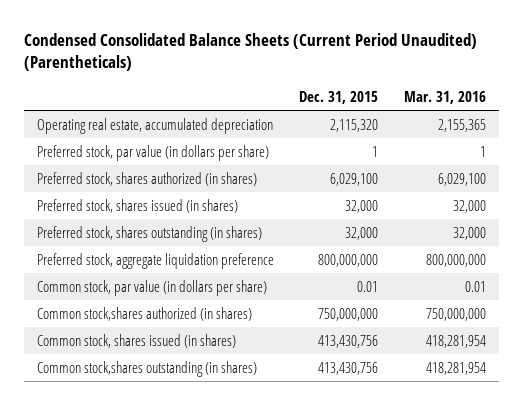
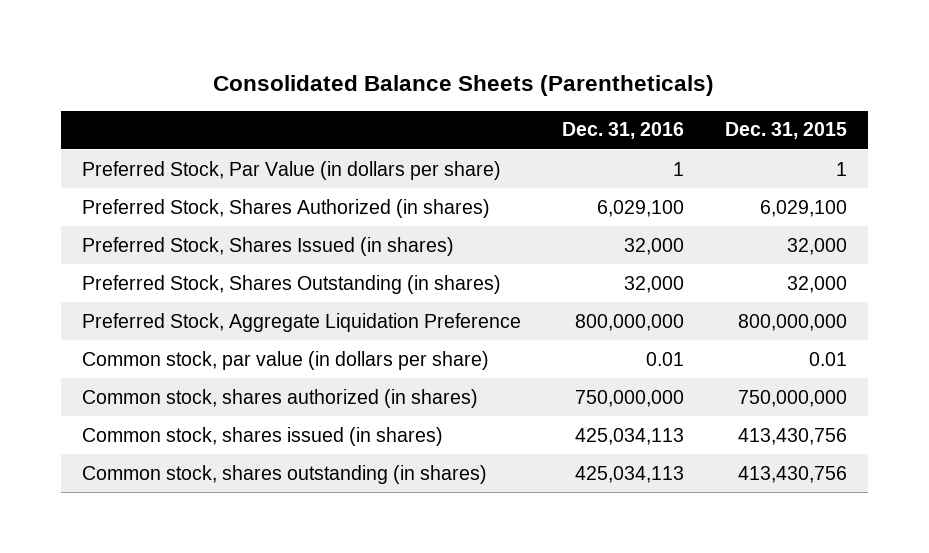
[23,33,477,72] Condensed Consolidated Balance Sheets (Current Period Unaudited) (Parentheticals) -> [213,75,715,97] Consolidated Balance Sheets (Parentheticals)
[403,90,486,104] Mar. 31, 2016 -> none
none -> [561,122,684,140] Dec. 31, 2016
[36,117,273,134] Operating real estate, accumulated depreciation -> none
[36,144,269,161] Preferred stock, par value (in dollars per share) -> [81,160,501,180] Preferred Stock, Par Value (in dollars per share)
[36,171,257,186] Preferred stock, shares authorized (in shares) -> [81,198,490,218] Preferred Stock, Shares Authorized (in shares)
[36,198,238,213] Preferred stock, shares issued (in shares) -> [81,236,454,256] Preferred Stock, Shares Issued (in shares)
[36,225,262,242] Preferred stock, shares outstanding (in shares) -> [81,274,501,294] Preferred Stock, Shares Outstanding (in shares)
[36,252,274,269] Preferred stock, aggregate liquidation preference -> [81,312,521,332] Preferred Stock, Aggregate Liquidation Preference
[36,306,252,321] Common stock,shares authorized (in shares) -> [81,388,478,408] Common stock, shares authorized (in shares)
[36,360,257,377] Common stock,shares outstanding (in shares) -> [81,464,487,484] Common stock, shares outstanding (in shares)

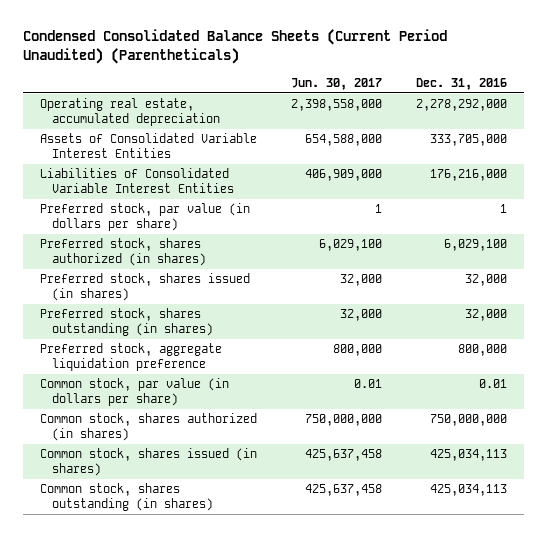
[213,75,715,97] Consolidated Balance Sheets (Parentheticals) -> [22,29,447,65] Condensed Consolidated Balance Sheets (Current Period Unaudited) (Parentheticals)
[725,122,848,140] Dec. 31, 2015 -> none
none -> [290,77,382,90] Jun. 30, 2017
none -> [39,98,220,127] Operating real estate, accumulated depreciation
none -> [39,133,257,159] Assets of Consolidated Variable Interest Entities
none -> [39,168,234,194] Liabilities of Consolidated Variable Interest Entities
[81,160,501,180] Preferred Stock, Par Value (in dollars per share) -> [39,203,250,232] Preferred stock, par value (in dollars per share)
[81,198,490,218] Preferred Stock, Shares Authorized (in shares) -> [39,238,206,267] Preferred stock, shares authorized (in shares)
[81,236,454,256] Preferred Stock, Shares Issued (in shares) -> [39,273,250,302] Preferred stock, shares issued (in shares)
[81,274,501,294] Preferred Stock, Shares Outstanding (in shares) -> [39,308,213,337] Preferred stock, shares outstanding (in shares)
[81,312,521,332] Preferred Stock, Aggregate Liquidation Preference -> [39,343,222,372] Preferred stock, aggregate liquidation preference
[574,313,684,331] 800,000,000 -> [457,344,507,357] 800,000

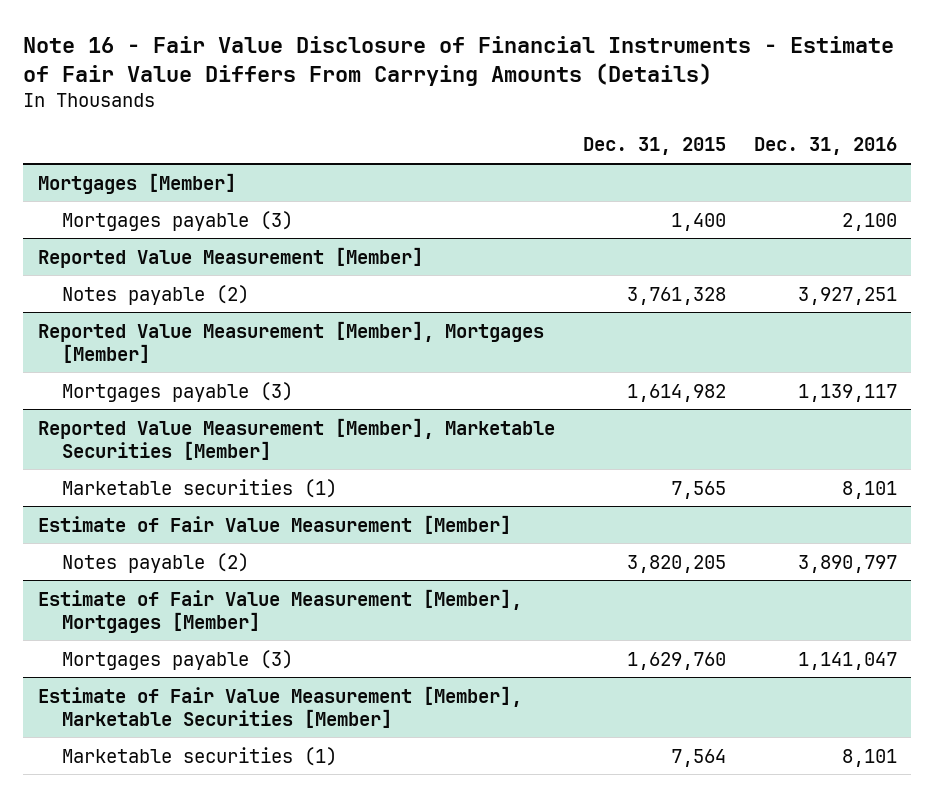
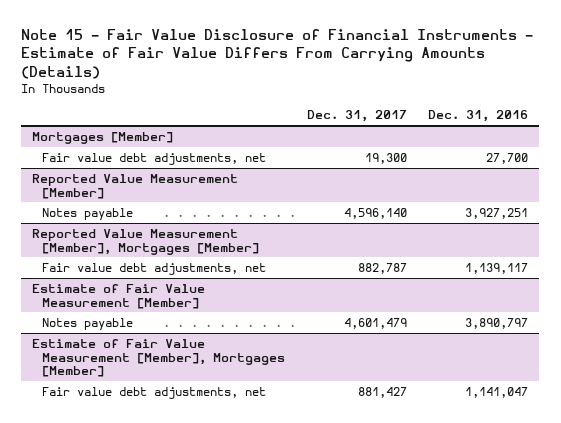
[23,35,895,86] Note 16 - Fair Value Disclosure of Financial Instruments - Estimate of Fair Value Differs From Carrying Amounts (Details) -> [21,28,534,79] Note 15 - Fair Value Disclosure of Financial Instruments - Estimate of Fair Value Differs From Carrying Amounts (Details)
[582,137,726,156] Dec. 31, 2015 -> none
none -> [306,110,407,123] Dec. 31, 2017
[61,210,293,231] Mortgages payable (3) -> none
none -> [41,152,266,165] Fair value debt adjustments, net
[61,284,249,305] Notes payable (2) -> [41,207,133,220] Notes payable
[37,417,555,460] Reported Value Measurement [Member], Marketable Securities [Member] -> none
[61,478,337,498] Marketable securities (1) -> none
[61,381,293,402] Mortgages payable (3) -> [41,262,266,275] Fair value debt adjustments, net
[61,552,249,573] Notes payable (2) -> [41,317,133,330] Notes payable
[37,685,522,728] Estimate of Fair Value Measurement [Member], Marketable Securities [Member] -> none
[61,746,337,766] Marketable securities (1) -> none
[61,649,293,670] Mortgages payable (3) -> [41,386,266,399] Fair value debt adjustments, net

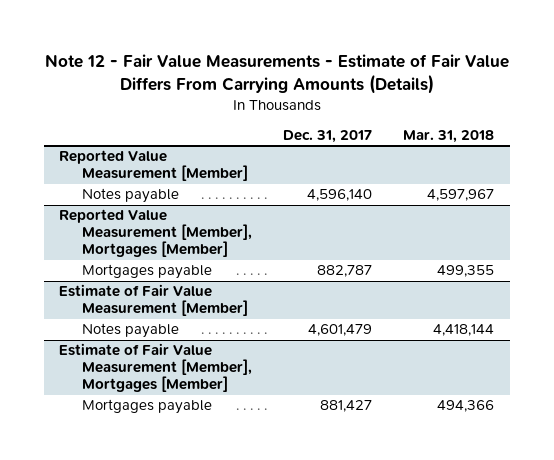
[21,28,534,79] Note 15 - Fair Value Disclosure of Financial Instruments - Estimate of Fair Value Differs From Carrying Amounts (Details) -> [44,53,509,94] Note 12 - Fair Value Measurements - Estimate of Fair Value Differs From Carrying Amounts (Details)
[428,110,529,123] Dec. 31, 2016 -> none
none -> [403,129,495,143] Mar. 31, 2018
[32,131,174,144] Mortgages [Member] -> none
[41,152,266,165] Fair value debt adjustments, net -> none
[41,262,266,275] Fair value debt adjustments, net -> [81,264,212,280] Mortgages payable
[41,386,266,399] Fair value debt adjustments, net -> [81,399,212,415] Mortgages payable

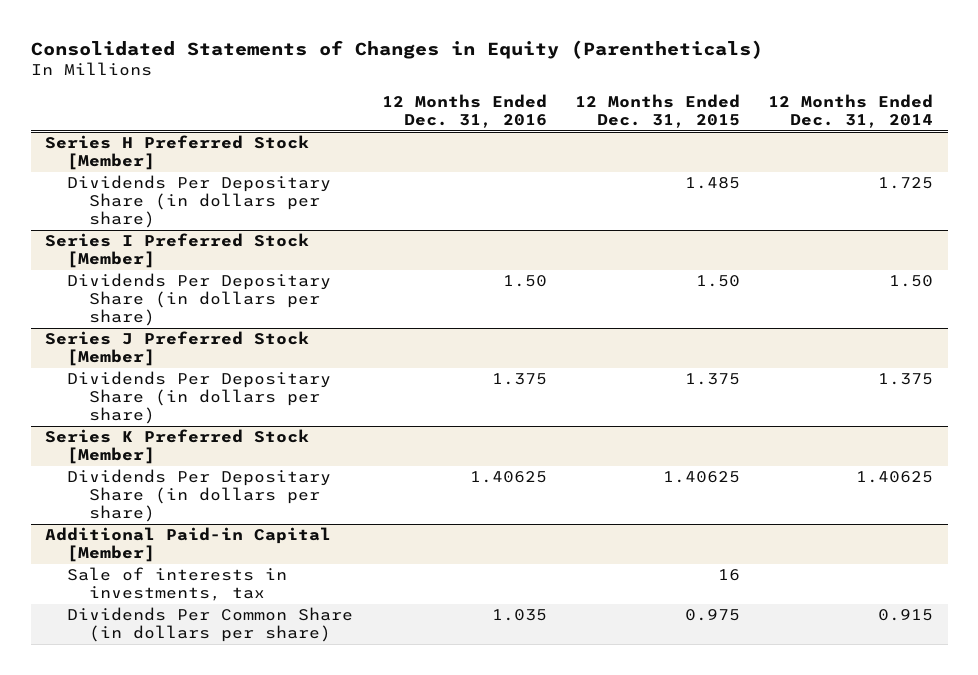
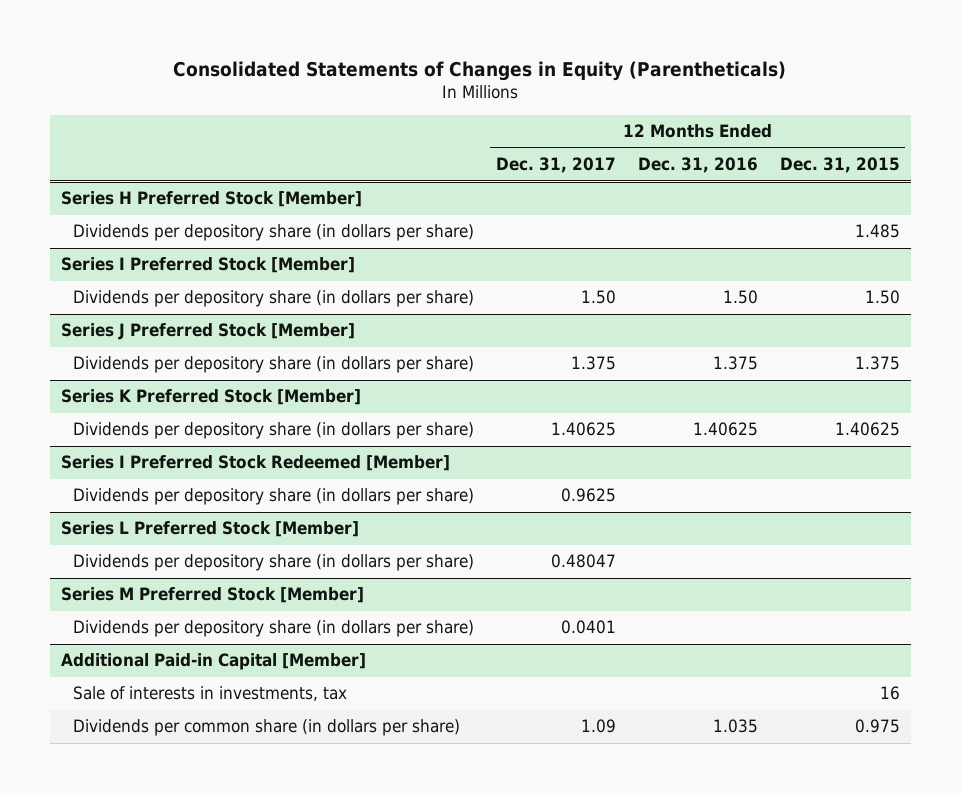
[768,93,934,128] 12 Months Ended Dec. 31, 2014 -> none
none -> [495,157,616,174] Dec. 31, 2017
[67,175,332,229] Dividends Per Depositary Share (in dollars per share) -> [73,224,475,242] Dividends per depository share (in dollars per share)
[67,273,332,327] Dividends Per Depositary Share (in dollars per share) -> [73,290,475,308] Dividends per depository share (in dollars per share)
[67,371,332,425] Dividends Per Depositary Share (in dollars per share) -> [73,356,475,374] Dividends per depository share (in dollars per share)
[67,469,332,523] Dividends Per Depositary Share (in dollars per share) -> [73,422,475,440] Dividends per depository share (in dollars per share)
none -> [61,455,451,472] Series I Preferred Stock Redeemed [Member]
none -> [73,488,475,506] Dividends per depository share (in dollars per share)
none -> [61,521,360,538] Series L Preferred Stock [Member]
none -> [73,554,475,572] Dividends per depository share (in dollars per share)
none -> [61,587,365,604] Series M Preferred Stock [Member]
none -> [73,620,475,638] Dividends per depository share (in dollars per share)
[67,607,354,643] Dividends Per Common Share (in dollars per share) -> [73,719,461,737] Dividends per common share (in dollars per share)

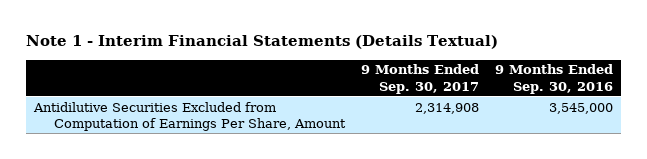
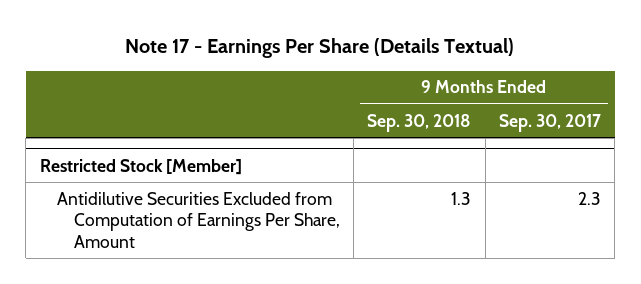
[25,35,498,50] Note 1 - Interim Financial Statements (Details Textual) -> [125,38,515,59] Note 17 - Earnings Per Share (Details Textual)
[495,64,614,94] 9 Months Ended Sep. 30, 2016 -> none
none -> [367,113,472,132] Sep. 30, 2018
none -> [39,158,242,175] Restricted Stock [Member]
[415,102,480,114] 2,314,908 -> [577,191,601,205] 2.3

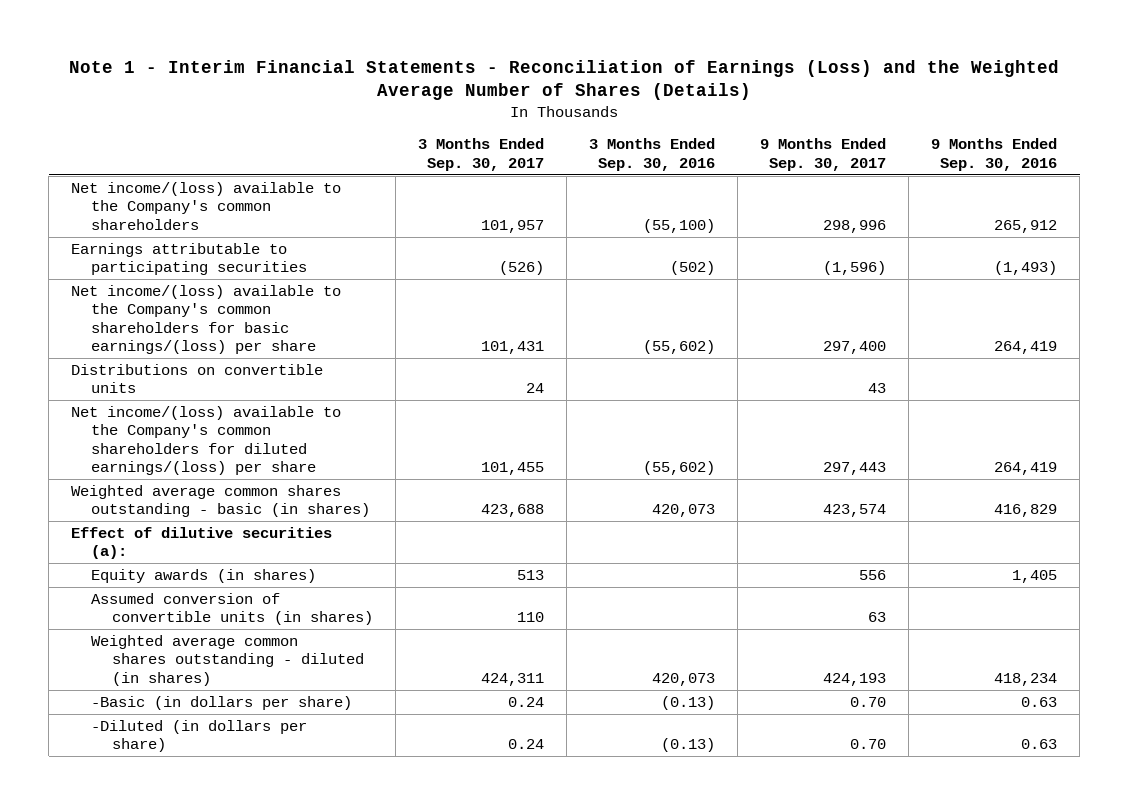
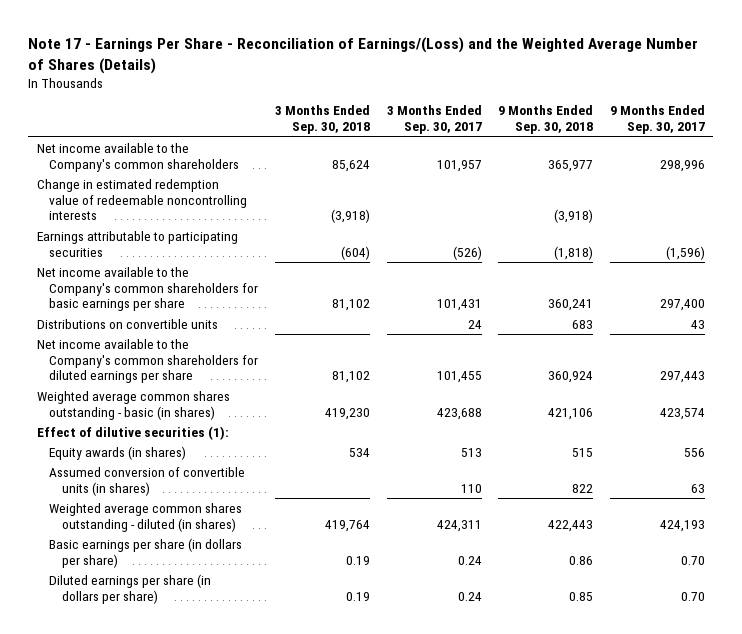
[69,59,1060,101] Note 1 - Interim Financial Statements - Reconciliation of Earnings (Loss) and the Weighted Average Number of Shares (Details) -> [28,36,699,74] Note 17 - Earnings Per Share - Reconciliation of Earnings/(Loss) and the Weighted Average Number of Shares (Details)
[588,138,715,171] 3 Months Ended Sep. 30, 2016 -> none
[931,138,1058,171] 9 Months Ended Sep. 30, 2016 -> none
none -> [275,105,371,135] 3 Months Ended Sep. 30, 2018
none -> [498,105,594,135] 9 Months Ended Sep. 30, 2018
[71,181,342,230] Net income/(loss) available to the Company's common shareholders -> [36,142,240,172] Net income available to the Company's common shareholders
none -> [36,178,248,221] Change in estimated redemption value of redeemable noncontrolling interests
[71,284,342,355] Net income/(loss) available to the Company's common shareholders for basic earnings/(loss) per share -> [36,266,259,312] Net income available to the Company's common shareholders for basic earnings per share
[71,405,342,476] Net income/(loss) available to the Company's common shareholders for diluted earnings/(loss) per share -> [36,338,259,384] Net income available to the Company's common shareholders for diluted earnings per share
[71,526,333,560] Effect of dilutive securities (a): -> [36,425,229,440] Effect of dilutive securities (1):
[91,695,353,710] -Basic (in dollars per share) -> [49,537,243,568] Basic earnings per share (in dollars per share)
[91,719,308,753] -Diluted (in dollars per share) -> [49,573,212,604] Diluted earnings per share (in dollars per share)

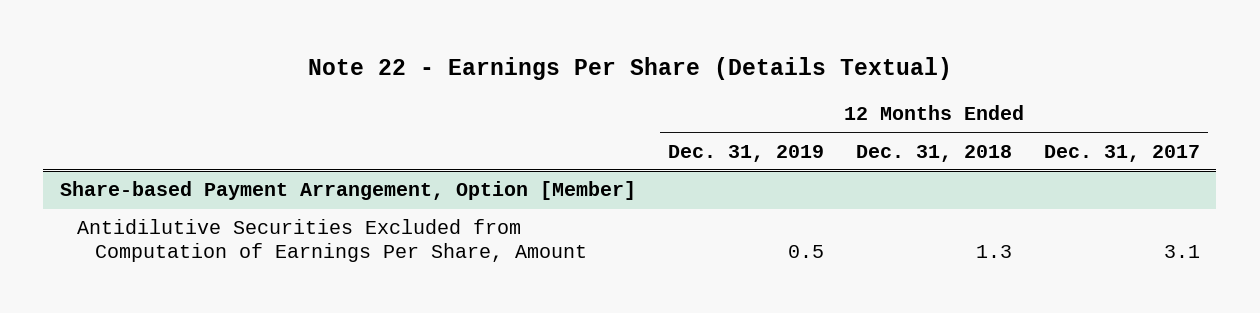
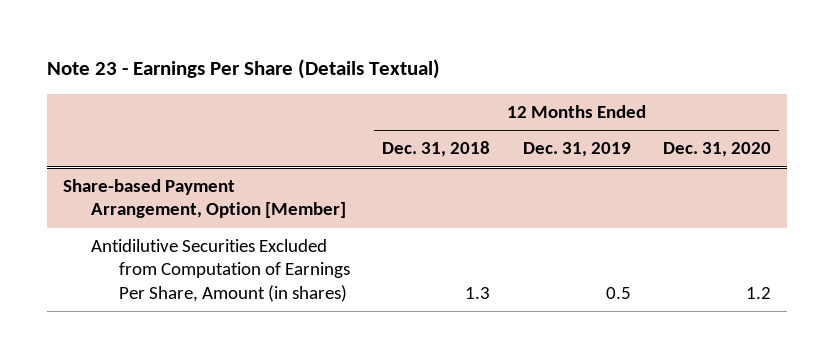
[307,56,952,80] Note 22 - Earnings Per Share (Details Textual) -> [47,59,441,80] Note 23 - Earnings Per Share (Details Textual)
[1044,144,1201,162] Dec. 31, 2017 -> none
none -> [662,142,771,158] Dec. 31, 2020
[77,219,588,263] Antidilutive Securities Excluded from Computation of Earnings Per Share, Amount -> [91,239,351,302] Antidilutive Securities Excluded from Computation of Earnings Per Share, Amount (in shares)

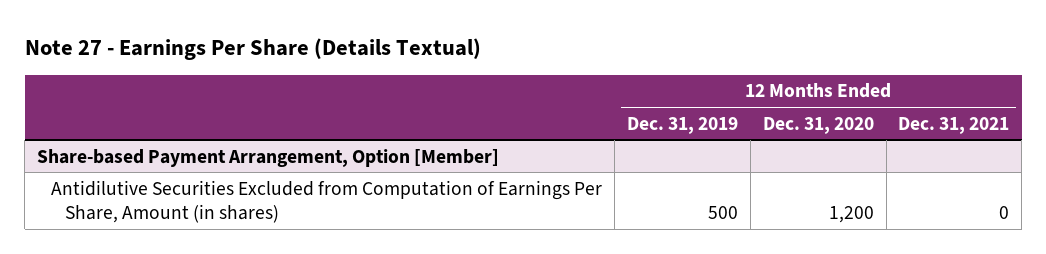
[47,59,441,80] Note 23 - Earnings Per Share (Details Textual) -> [24,38,481,61] Note 27 - Earnings Per Share (Details Textual)
[382,141,491,158] Dec. 31, 2018 -> none
none -> [898,116,1010,134] Dec. 31, 2021
[605,286,631,299] 0.5 -> [707,206,738,220] 500
[745,286,771,299] 1.2 -> [828,206,874,224] 1,200

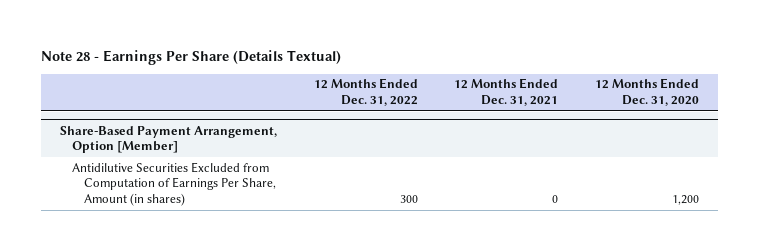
[24,38,481,61] Note 27 - Earnings Per Share (Details Textual) -> [41,50,342,66] Note 28 - Earnings Per Share (Details Textual)
[626,116,738,134] Dec. 31, 2019 -> none
none -> [313,78,418,107] 12 Months Ended Dec. 31, 2022
[37,148,500,167] Share-based Payment Arrangement, Option [Member] -> [59,125,277,154] Share-Based Payment Arrangement, Option [Member]

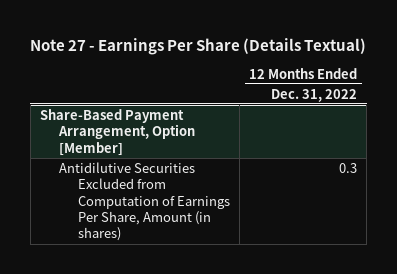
[41,50,342,66] Note 28 - Earnings Per Share (Details Textual) -> [30,37,367,55] Note 27 - Earnings Per Share (Details Textual)
[454,78,559,107] 12 Months Ended Dec. 31, 2021 -> none
[595,78,700,107] 12 Months Ended Dec. 31, 2020 -> none
[399,195,418,204] 300 -> [339,162,358,173] 0.3

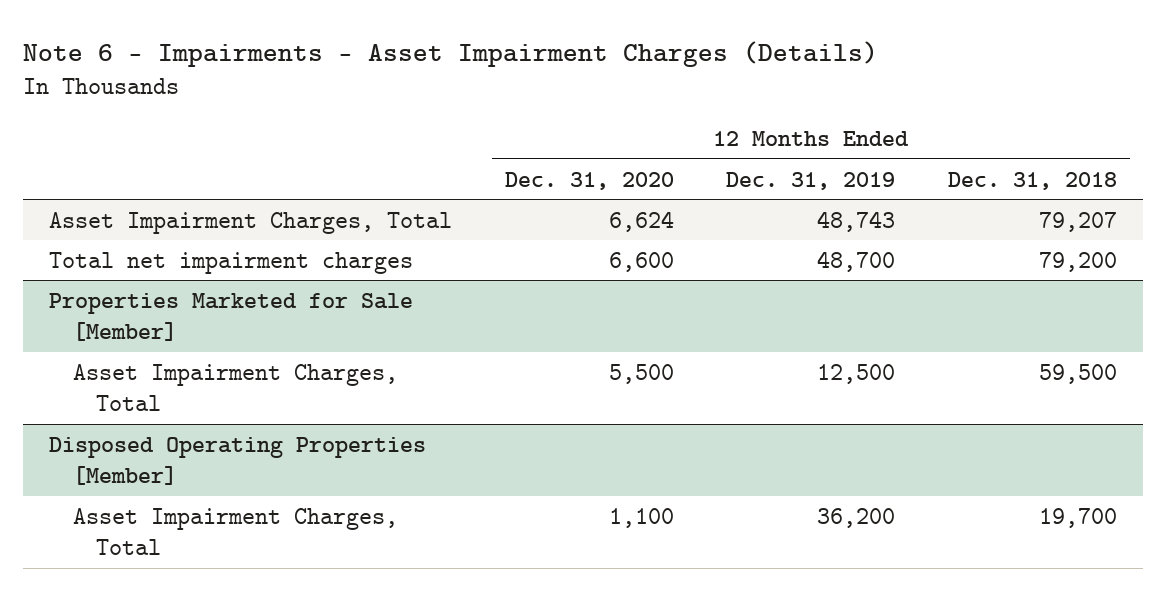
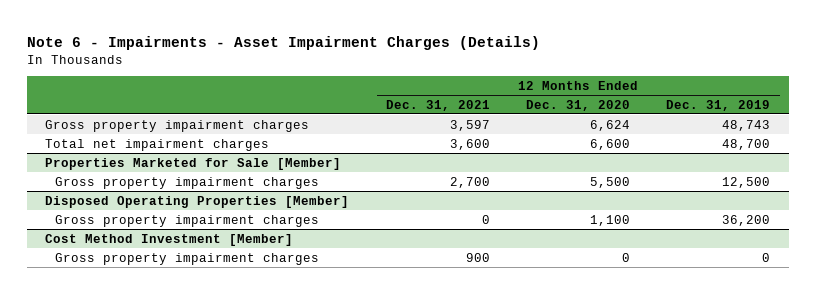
[947,171,1117,190] Dec. 31, 2018 -> none
none -> [385,99,490,111] Dec. 31, 2021
[49,211,453,234] Asset Impairment Charges, Total -> [45,119,310,132] Gross property impairment charges
[72,363,398,412] Asset Impairment Charges, Total -> [54,176,319,189] Gross property impairment charges
[72,507,398,556] Asset Impairment Charges, Total -> [54,214,319,227] Gross property impairment charges
none -> [45,233,294,246] Cost Method Investment [Member]
none -> [54,252,319,265] Gross property impairment charges

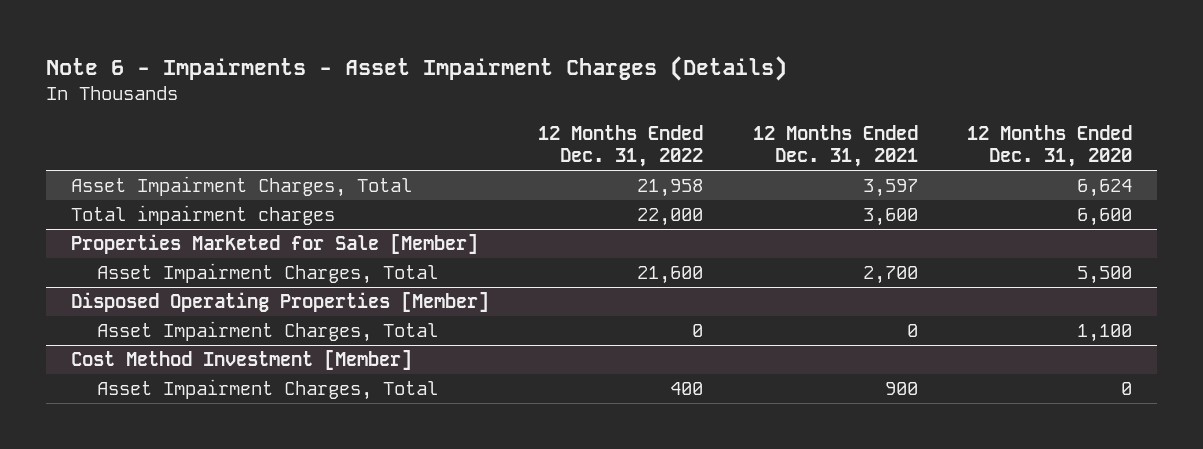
[666,99,771,111] Dec. 31, 2019 -> none
none -> [538,125,704,168] 12 Months Ended Dec. 31, 2022
[45,119,310,132] Gross property impairment charges -> [70,176,412,198] Asset Impairment Charges, Total
[45,138,270,151] Total net impairment charges -> [70,205,335,226] Total impairment charges
[54,176,319,189] Gross property impairment charges -> [96,263,438,285] Asset Impairment Charges, Total
[54,214,319,227] Gross property impairment charges -> [96,321,438,343] Asset Impairment Charges, Total
[54,252,319,265] Gross property impairment charges -> [96,379,438,401] Asset Impairment Charges, Total

